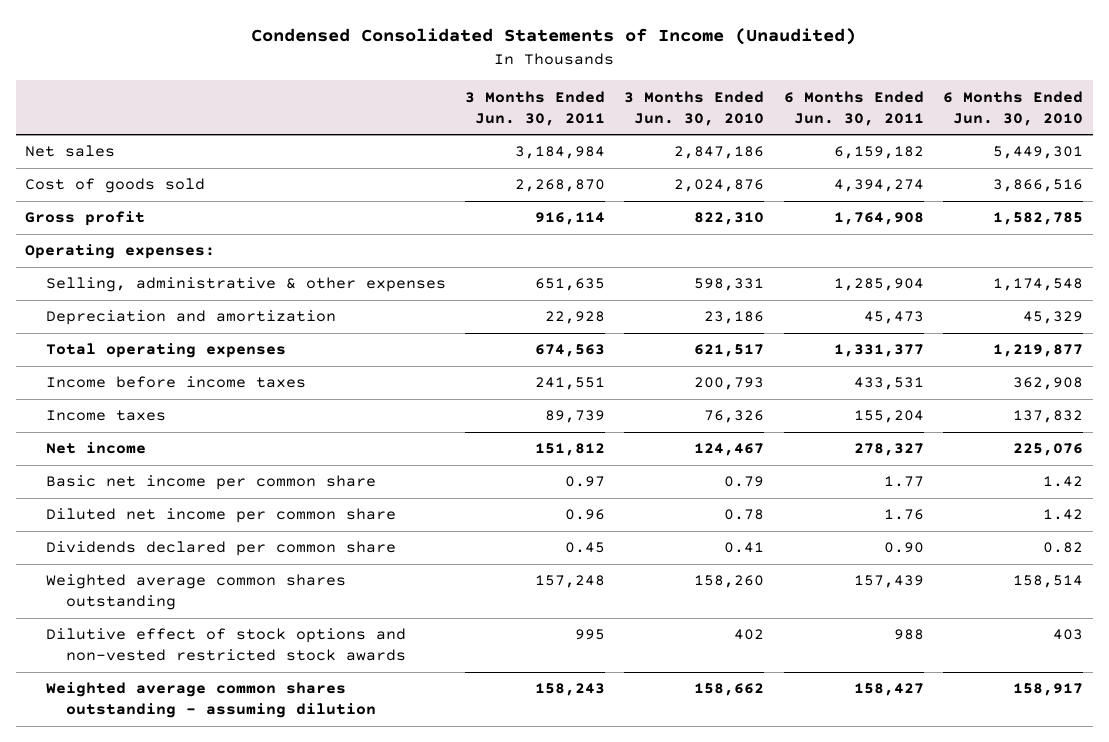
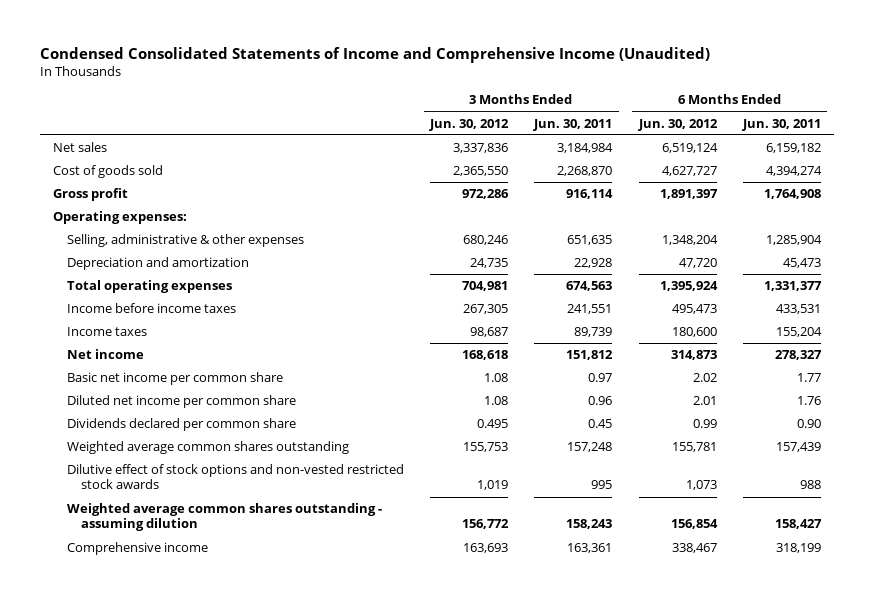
[251,28,857,46] Condensed Consolidated Statements of Income (Unaudited) -> [40,47,711,64] Condensed Consolidated Statements of Income and Comprehensive Income (Unaudited)
[624,90,765,126] 3 Months Ended Jun. 30, 2010 -> none
[943,90,1084,126] 6 Months Ended Jun. 30, 2010 -> none
none -> [429,118,510,131] Jun. 30, 2012
none -> [637,118,718,131] Jun. 30, 2012
none -> [66,542,208,556] Comprehensive income

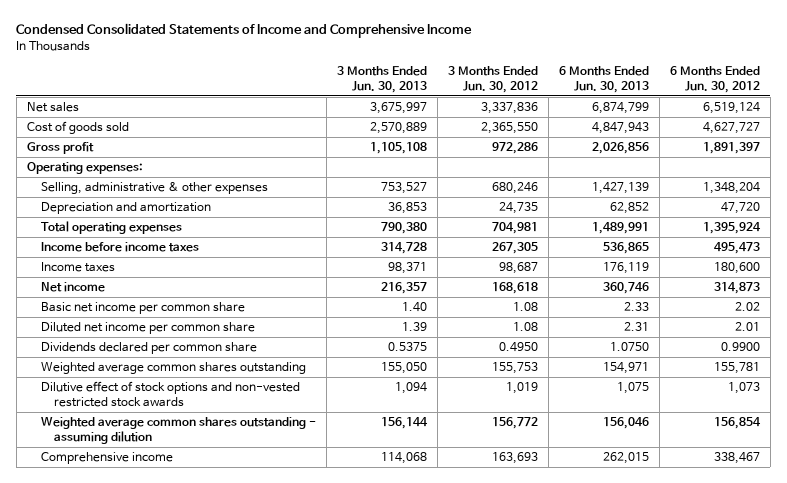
[40,47,711,64] Condensed Consolidated Statements of Income and Comprehensive Income (Unaudited) -> [16,23,473,39] Condensed Consolidated Statements of Income and Comprehensive Income
[533,118,613,131] Jun. 30, 2011 -> none
[741,118,821,131] Jun. 30, 2011 -> none
none -> [336,66,427,93] 3 Months Ended Jun. 30, 2013
none -> [558,66,649,93] 6 Months Ended Jun. 30, 2013
[477,419,509,429] 0.495 -> [498,342,538,353] 0.4950
[692,419,717,429] 0.99 -> [720,342,760,352] 0.9900

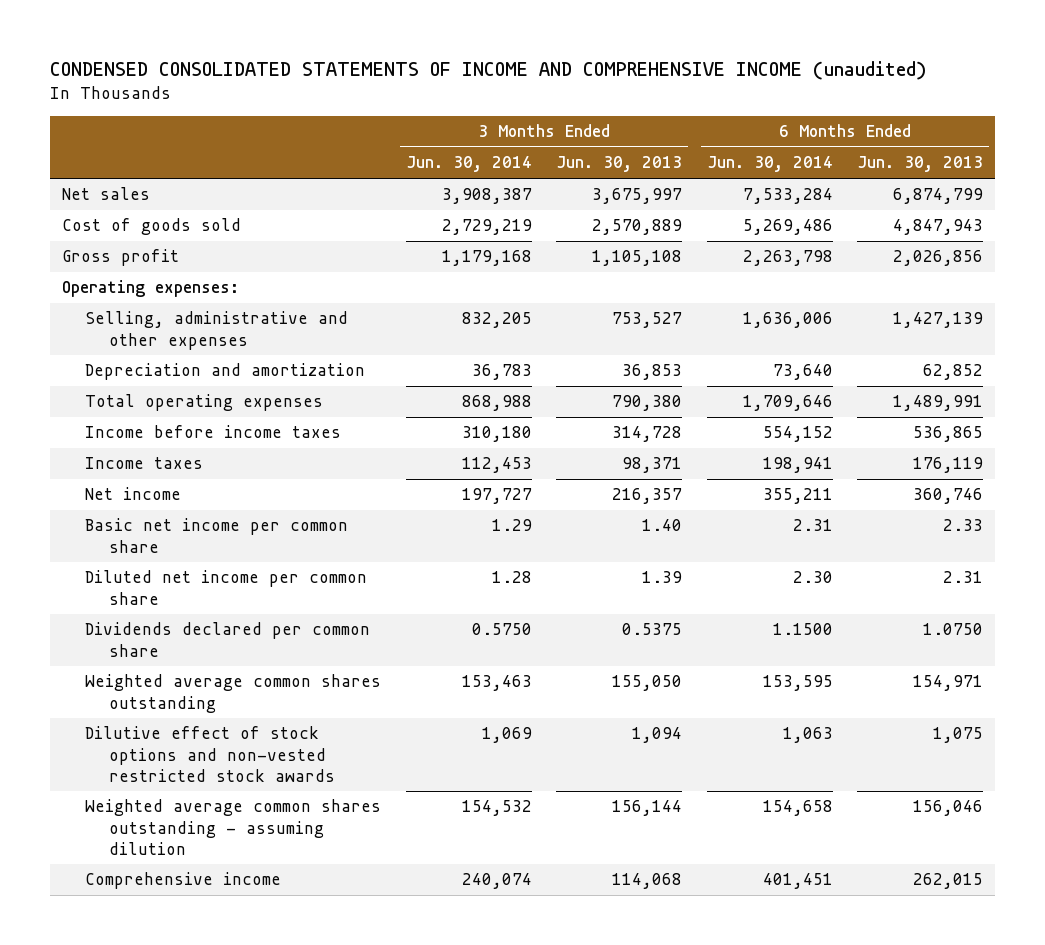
[16,23,473,39] Condensed Consolidated Statements of Income and Comprehensive Income -> [49,61,927,81] CONDENSED CONSOLIDATED STATEMENTS OF INCOME AND COMPREHENSIVE INCOME (unaudited)
[447,66,538,93] 3 Months Ended Jun. 30, 2012 -> none
[669,66,760,93] 6 Months Ended Jun. 30, 2012 -> none
none -> [405,156,532,173] Jun. 30, 2014
none -> [706,156,833,173] Jun. 30, 2014
[40,182,268,195] Selling, administrative & other expenses -> [85,311,349,350] Selling, administrative and other expenses

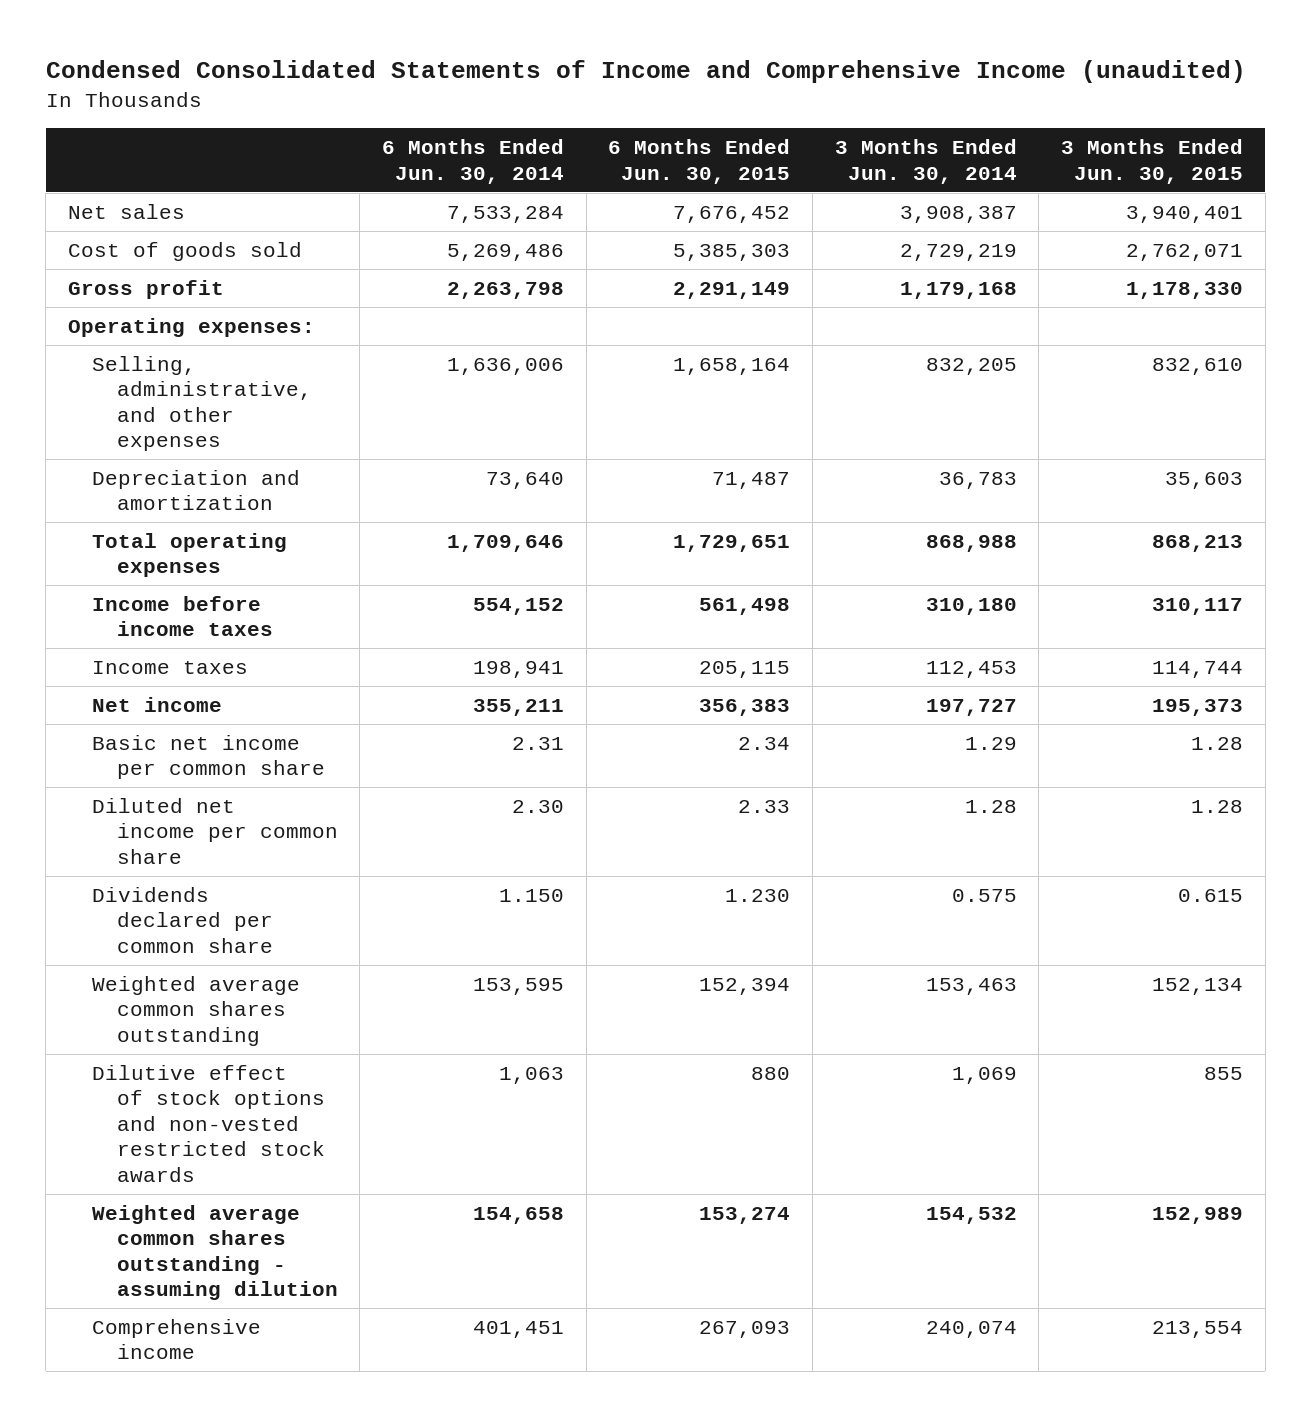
[49,61,927,81] CONDENSED CONSOLIDATED STATEMENTS OF INCOME AND COMPREHENSIVE INCOME (unaudited) -> [45,60,1246,84] Condensed Consolidated Statements of Income and Comprehensive Income (unaudited)
[556,156,683,173] Jun. 30, 2013 -> none
[857,156,984,173] Jun. 30, 2013 -> none
none -> [608,139,791,184] 6 Months Ended Jun. 30, 2015
none -> [1061,139,1244,184] 3 Months Ended Jun. 30, 2015
[85,311,349,350] Selling, administrative and other expenses -> [92,355,312,452] Selling, administrative, and other expenses
[471,623,532,636] 0.5750 -> [951,888,1017,902] 0.575
[772,623,833,636] 1.1500 -> [498,888,564,902] 1.150

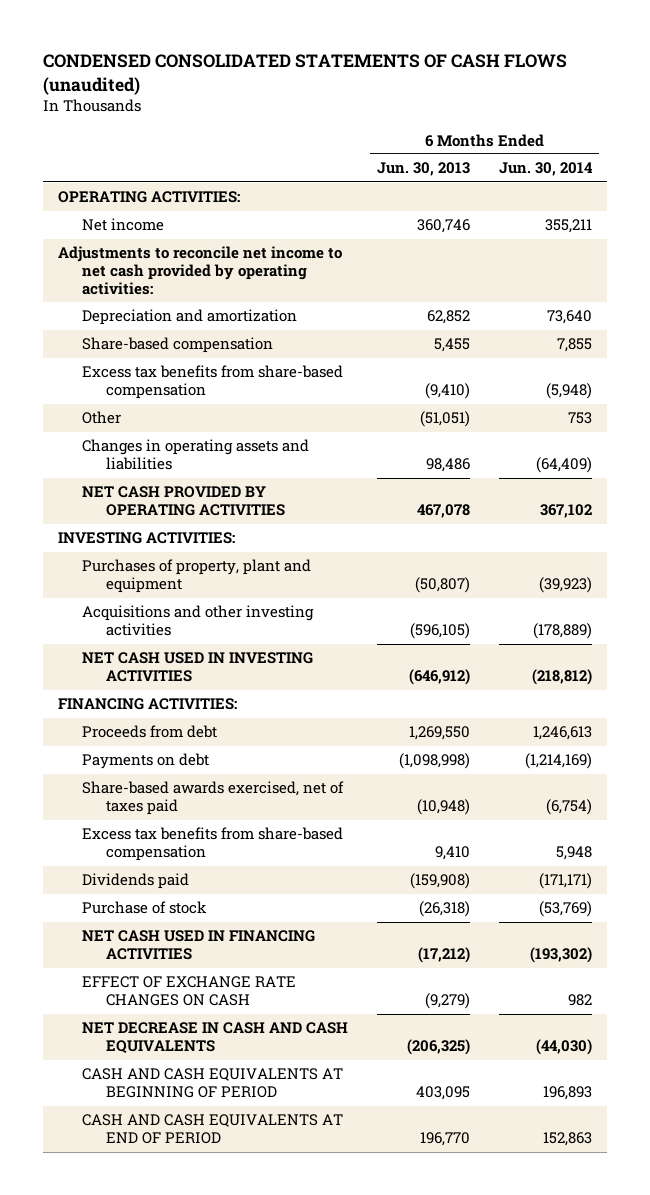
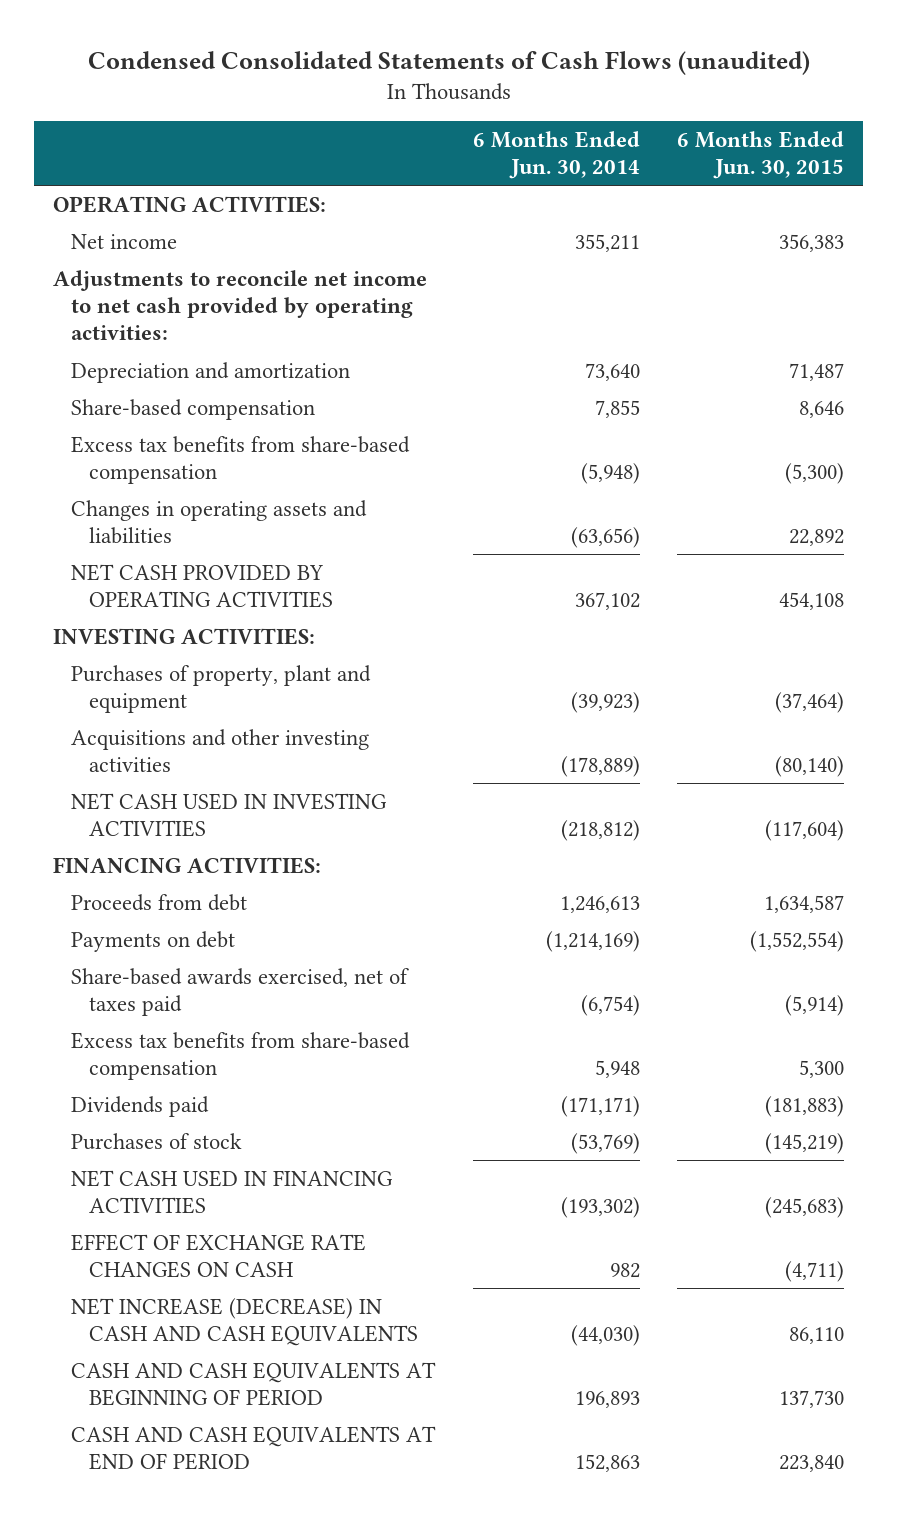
[43,53,568,95] CONDENSED CONSOLIDATED STATEMENTS OF CASH FLOWS (unaudited) -> [87,50,810,75] Condensed Consolidated Statements of Cash Flows (unaudited)
[377,162,471,177] Jun. 30, 2013 -> none
none -> [677,130,845,180] 6 Months Ended Jun. 30, 2015
[82,411,122,425] Other -> none
[536,457,593,474] (64,409) -> [570,527,640,549] (63,656)
[82,901,208,915] Purchase of stock -> [70,1132,242,1150] Purchases of stock
[82,1022,349,1055] NET DECREASE IN CASH AND CASH EQUIVALENTS -> [70,1297,419,1347] NET INCREASE (DECREASE) IN CASH AND CASH EQUIVALENTS

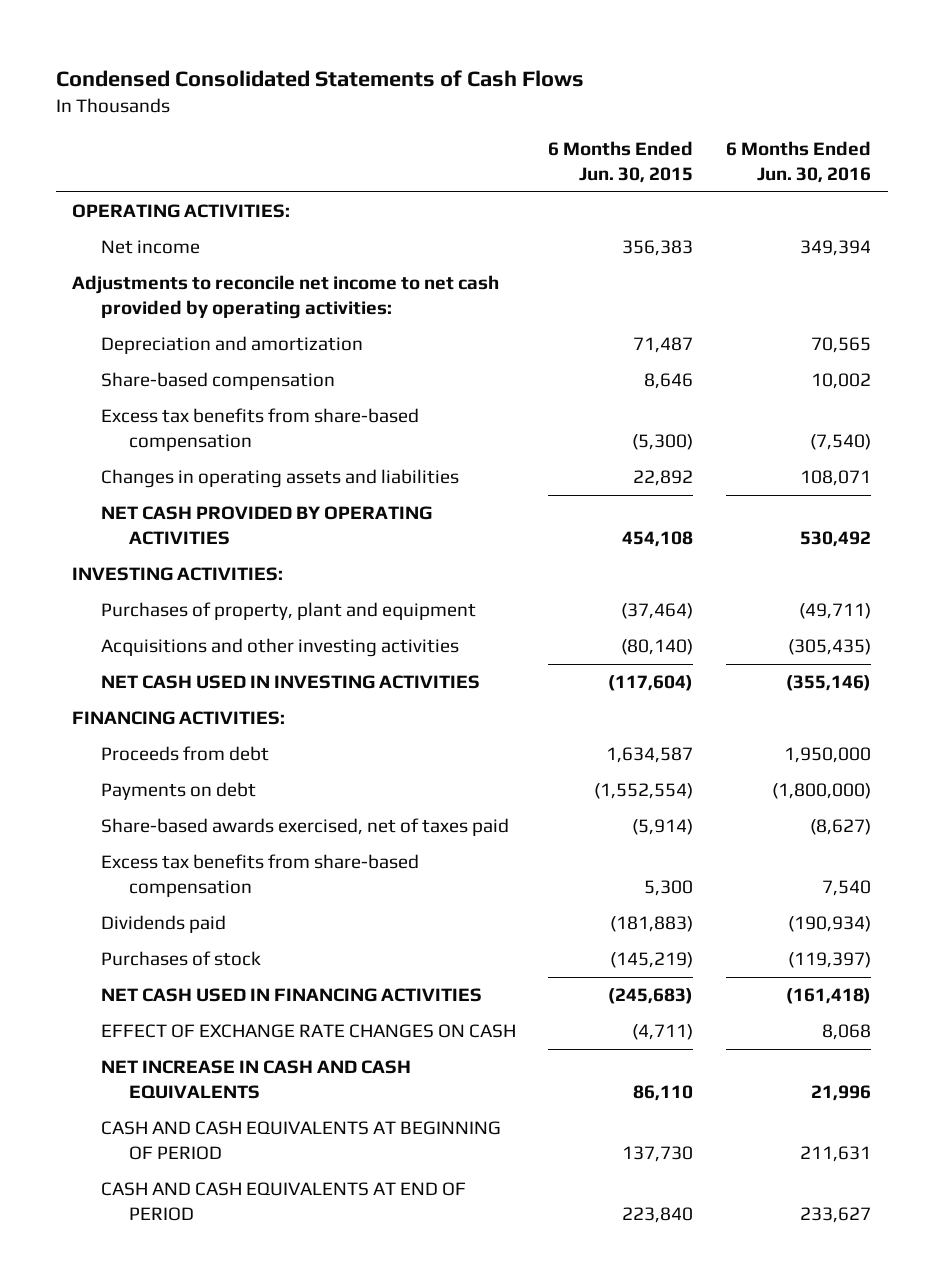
[87,50,810,75] Condensed Consolidated Statements of Cash Flows (unaudited) -> [55,69,584,87] Condensed Consolidated Statements of Cash Flows
[472,130,640,180] 6 Months Ended Jun. 30, 2014 -> none
none -> [726,141,872,183] 6 Months Ended Jun. 30, 2016
[70,1297,419,1347] NET INCREASE (DECREASE) IN CASH AND CASH EQUIVALENTS -> [100,1060,411,1099] NET INCREASE IN CASH AND CASH EQUIVALENTS

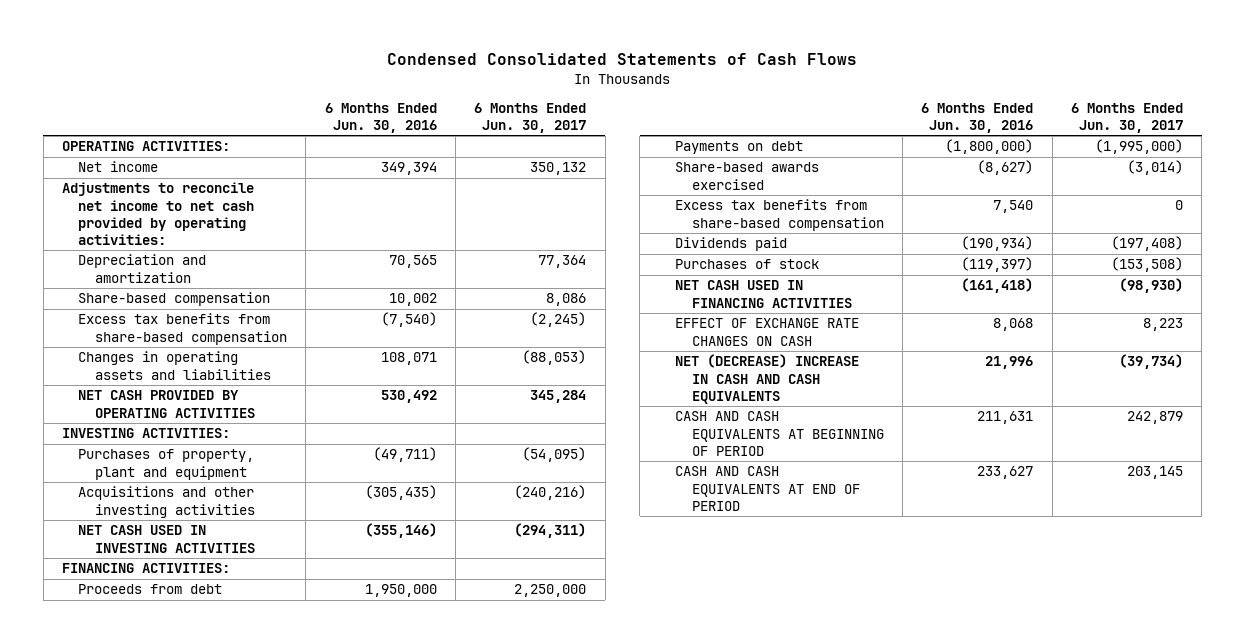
[548,141,694,183] 6 Months Ended Jun. 30, 2015 -> none
none -> [474,102,587,133] 6 Months Ended Jun. 30, 2017
[100,818,509,837] Share-based awards exercised, net of taxes paid -> [675,162,820,190] Share-based awards exercised
[100,1060,411,1099] NET INCREASE IN CASH AND CASH EQUIVALENTS -> [675,354,860,404] NET (DECREASE) INCREASE IN CASH AND CASH EQUIVALENTS

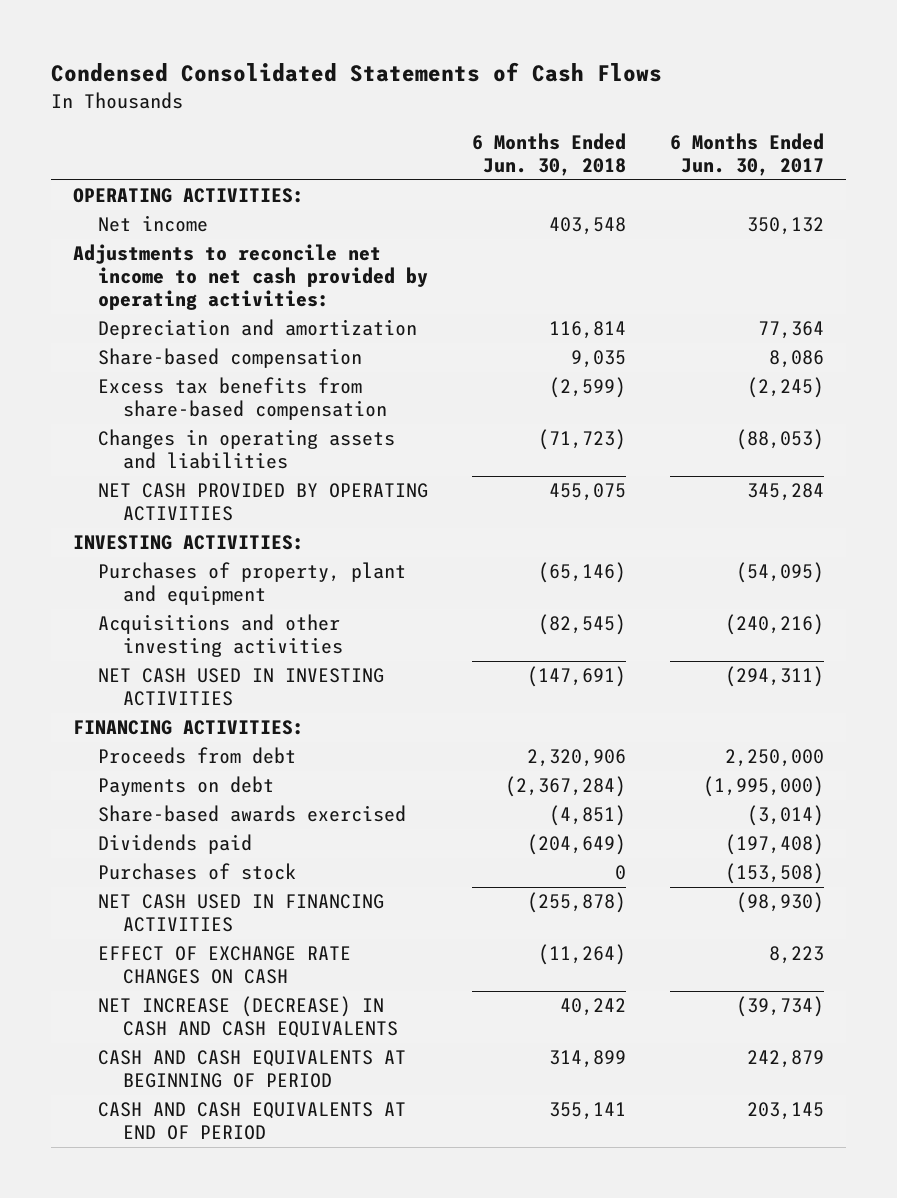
[324,102,437,133] 6 Months Ended Jun. 30, 2016 -> none
none -> [471,133,626,176] 6 Months Ended Jun. 30, 2018
[675,199,884,231] Excess tax benefits from share-based compensation -> none
[675,354,860,404] NET (DECREASE) INCREASE IN CASH AND CASH EQUIVALENTS -> [97,996,399,1039] NET INCREASE (DECREASE) IN CASH AND CASH EQUIVALENTS

